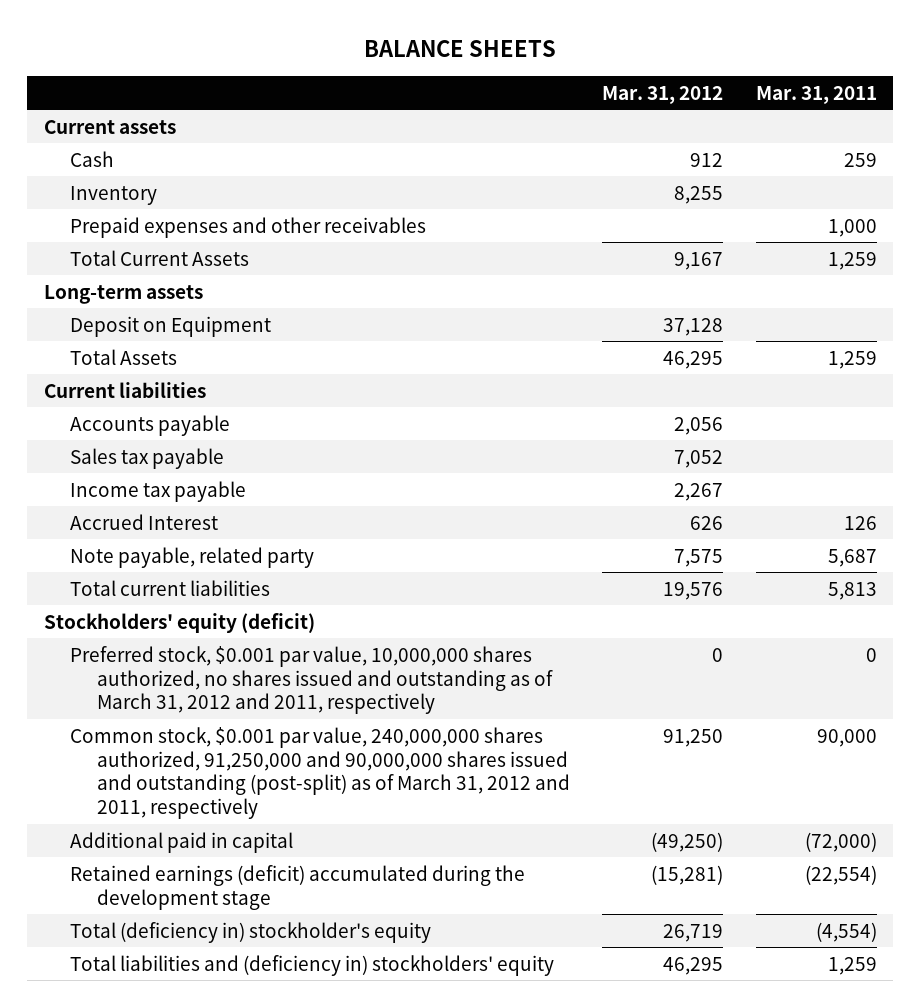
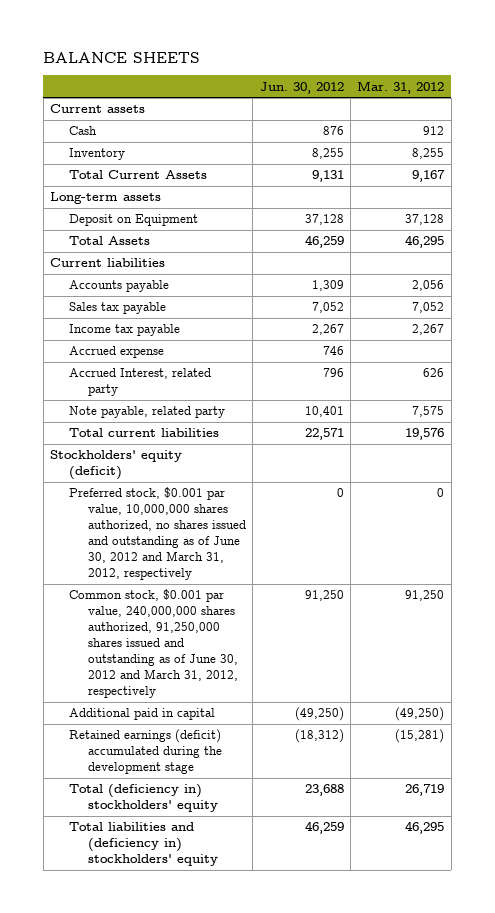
[755,85,877,104] Mar. 31, 2011 -> none
none -> [259,81,344,94] Jun. 30, 2012
[70,216,427,238] Prepaid expenses and other receivables -> none
none -> [69,346,165,359] Accrued expense
[70,513,219,530] Accrued Interest -> [69,368,212,397] Accrued Interest, related party
[70,645,553,715] Preferred stock, $0.001 par value, 10,000,000 shares authorized, no shares issued and outstanding as of March 31, 2012 and 2011, respectively -> [69,487,246,581] Preferred stock, $0.001 par value, 10,000,000 shares authorized, no shares issued and outstanding as of June 30, 2012 and March 31, 2012, respectively
[70,726,570,820] Common stock, $0.001 par value, 240,000,000 shares authorized, 91,250,000 and 90,000,000 shares issued and outstanding (post-split) as of March 31, 2012 and 2011, respectively -> [69,589,238,698] Common stock, $0.001 par value, 240,000,000 shares authorized, 91,250,000 shares issued and outstanding as of June 30, 2012 and March 31, 2012, respectively
[70,921,432,943] Total (deficiency in) stockholder's equity -> [69,784,218,813] Total (deficiency in) stockholders' equity

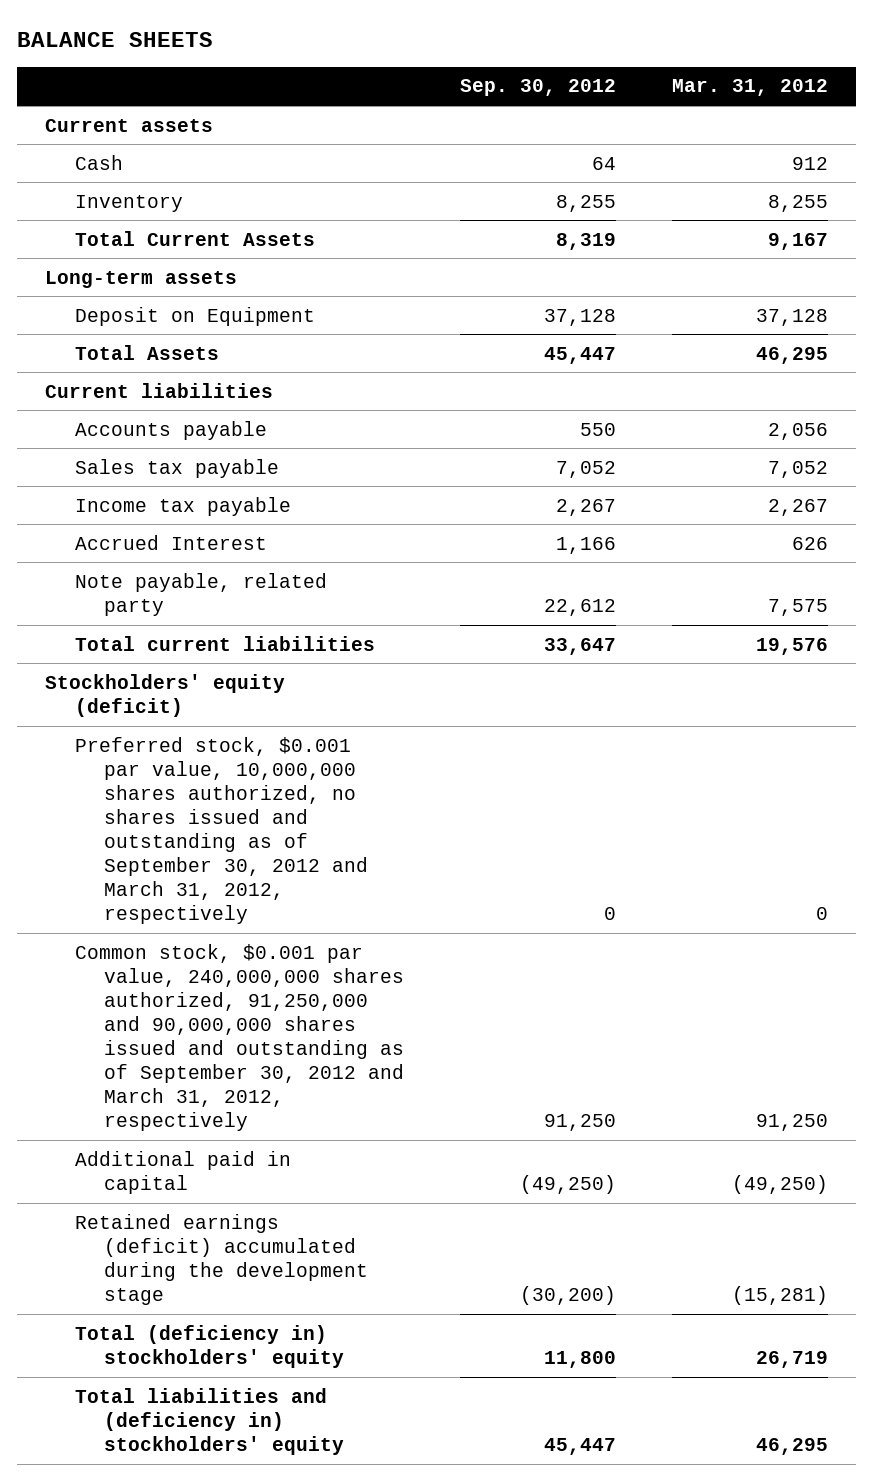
[259,81,344,94] Jun. 30, 2012 -> none
none -> [459,79,616,97] Sep. 30, 2012
[69,346,165,359] Accrued expense -> none
[69,368,212,397] Accrued Interest, related party -> [74,534,267,550] Accrued Interest
[69,487,246,581] Preferred stock, $0.001 par value, 10,000,000 shares authorized, no shares issued and outstanding as of June 30, 2012 and March 31, 2012, respectively -> [74,736,369,925] Preferred stock, $0.001 par value, 10,000,000 shares authorized, no shares issued and outstanding as of September 30, 2012 and March 31, 2012, respectively
[69,589,238,698] Common stock, $0.001 par value, 240,000,000 shares authorized, 91,250,000 shares issued and outstanding as of June 30, 2012 and March 31, 2012, respectively -> [74,943,405,1132] Common stock, $0.001 par value, 240,000,000 shares authorized, 91,250,000 and 90,000,000 shares issued and outstanding as of September 30, 2012 and March 31, 2012, respectively

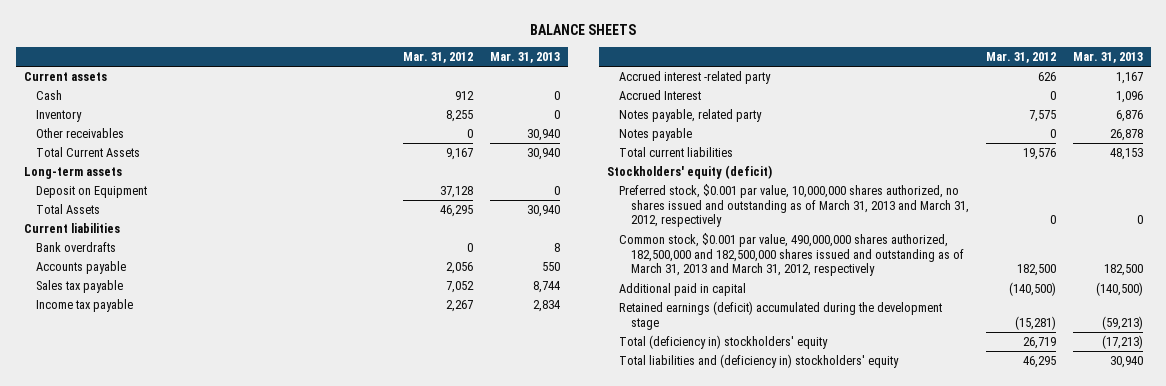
[459,79,616,97] Sep. 30, 2012 -> none
none -> [489,52,560,64] Mar. 31, 2013
none -> [36,128,125,139] Other receivables
none -> [36,242,117,253] Bank overdrafts
none -> [619,71,772,85] Accrued interest -related party
[791,536,828,550] 626 -> [1050,91,1057,101] 0
[74,572,327,616] Note payable, related party -> [619,109,763,123] Notes payable, related party
none -> [619,128,693,142] Notes payable
[74,736,369,925] Preferred stock, $0.001 par value, 10,000,000 shares authorized, no shares issued and outstanding as of September 30, 2012 and March 31, 2012, respectively -> [619,184,970,228] Preferred stock, $0.001 par value, 10,000,000 shares authorized, no shares issued and outstanding as of March 31, 2013 and March 31, 2012, respectively
[74,943,405,1132] Common stock, $0.001 par value, 240,000,000 shares authorized, 91,250,000 and 90,000,000 shares issued and outstanding as of September 30, 2012 and March 31, 2012, respectively -> [619,233,965,277] Common stock, $0.001 par value, 490,000,000 shares authorized, 182,500,000 and 182,500,000 shares issued and outstanding as of March 31, 2013 and March 31, 2012, respectively
[755,1114,828,1132] 91,250 -> [1017,264,1057,277] 182,500
[731,1174,828,1194] (49,250) -> [1009,282,1057,297] (140,500)

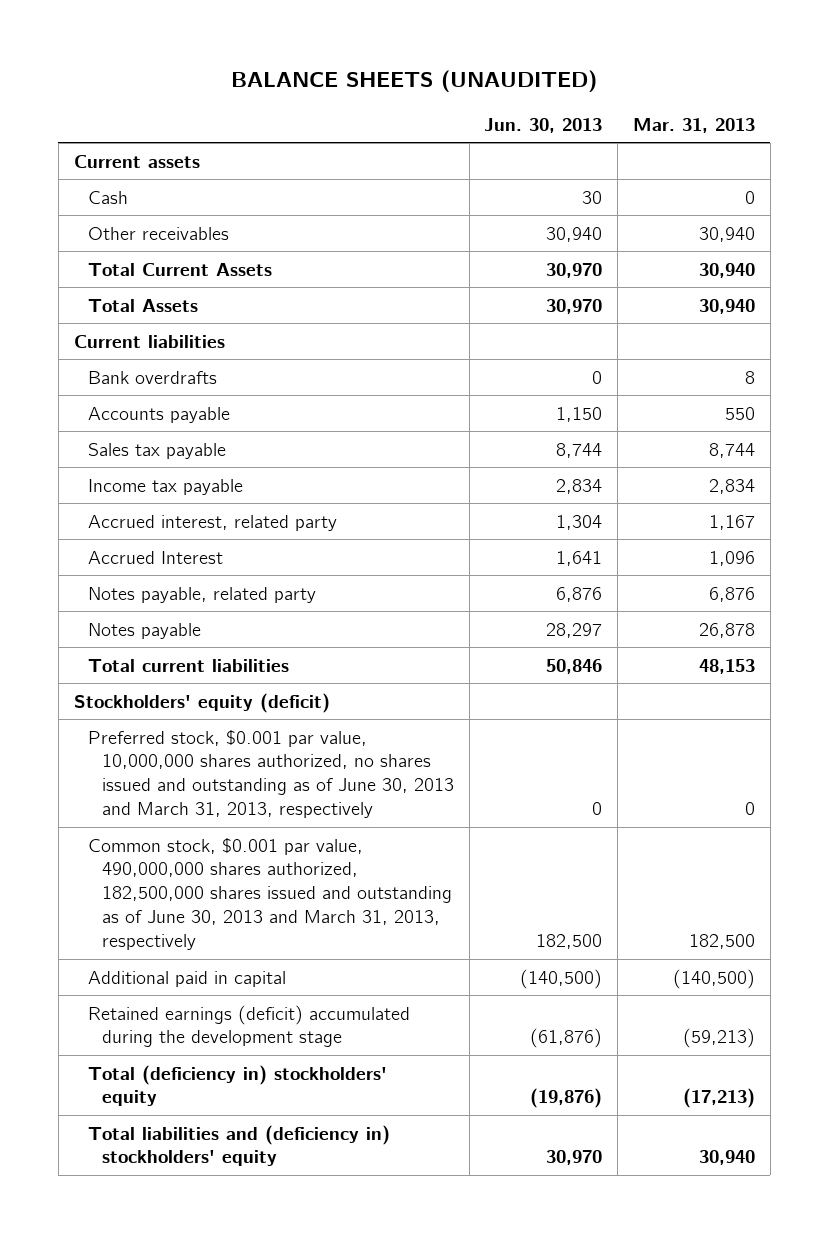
[530,23,637,35] BALANCE SHEETS -> [231,70,598,93] BALANCE SHEETS (UNAUDITED)
[402,52,473,64] Mar. 31, 2012 -> none
none -> [484,117,603,133] Jun. 30, 2013
[36,110,83,123] Inventory -> none
[23,167,122,180] Long-term assets -> none
[36,186,148,199] Deposit on Equipment -> none
[619,71,772,85] Accrued interest -related party -> [87,514,337,531] Accrued interest, related party
[619,184,970,228] Preferred stock, $0.001 par value, 10,000,000 shares authorized, no shares issued and outstanding as of March 31, 2013 and March 31, 2012, respectively -> [87,729,454,819] Preferred stock, $0.001 par value, 10,000,000 shares authorized, no shares issued and outstanding as of June 30, 2013 and March 31, 2013, respectively
[619,233,965,277] Common stock, $0.001 par value, 490,000,000 shares authorized, 182,500,000 and 182,500,000 shares issued and outstanding as of March 31, 2013 and March 31, 2012, respectively -> [87,837,452,951] Common stock, $0.001 par value, 490,000,000 shares authorized, 182,500,000 shares issued and outstanding as of June 30, 2013 and March 31, 2013, respectively

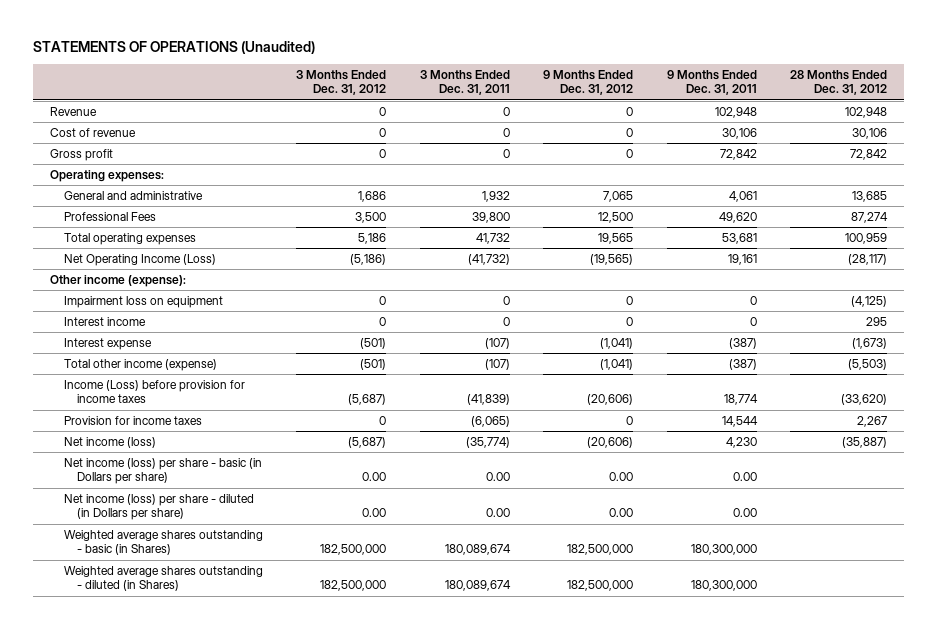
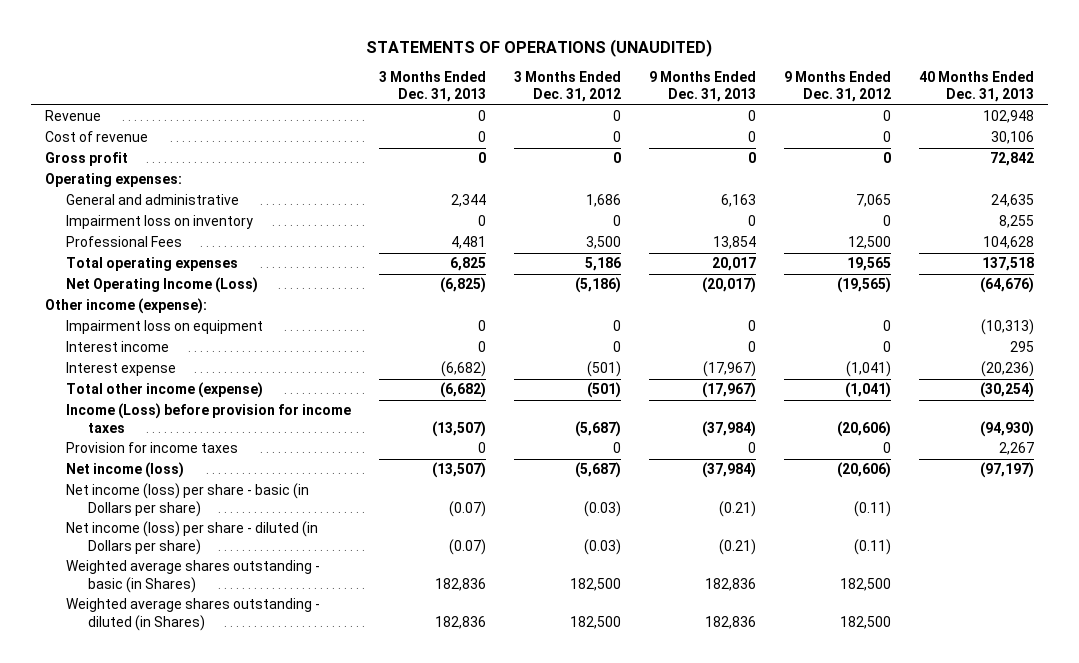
[33,40,316,54] STATEMENTS OF OPERATIONS (Unaudited) -> [366,38,713,57] STATEMENTS OF OPERATIONS (UNAUDITED)
[419,69,510,96] 3 Months Ended Dec. 31, 2011 -> none
[666,69,757,96] 9 Months Ended Dec. 31, 2011 -> none
[790,69,888,96] 28 Months Ended Dec. 31, 2012 -> none
none -> [379,70,487,103] 3 Months Ended Dec. 31, 2013
none -> [649,70,757,103] 9 Months Ended Dec. 31, 2013
none -> [918,70,1034,103] 40 Months Ended Dec. 31, 2013
none -> [66,215,254,230] Impairment loss on inventory
[362,472,387,482] 0.00 -> [584,500,622,517] (0.03)
[609,472,634,482] 0.00 -> [853,500,891,517] (0.11)
[362,508,387,518] 0.00 -> [584,538,622,555] (0.03)
[609,508,634,518] 0.00 -> [853,538,891,555] (0.11)
[320,544,387,556] 182,500,000 -> [570,577,622,591] 182,500
[567,544,634,556] 182,500,000 -> [839,577,891,591] 182,500
[320,580,387,592] 182,500,000 -> [570,615,622,629] 182,500
[567,580,634,592] 182,500,000 -> [839,615,891,629] 182,500

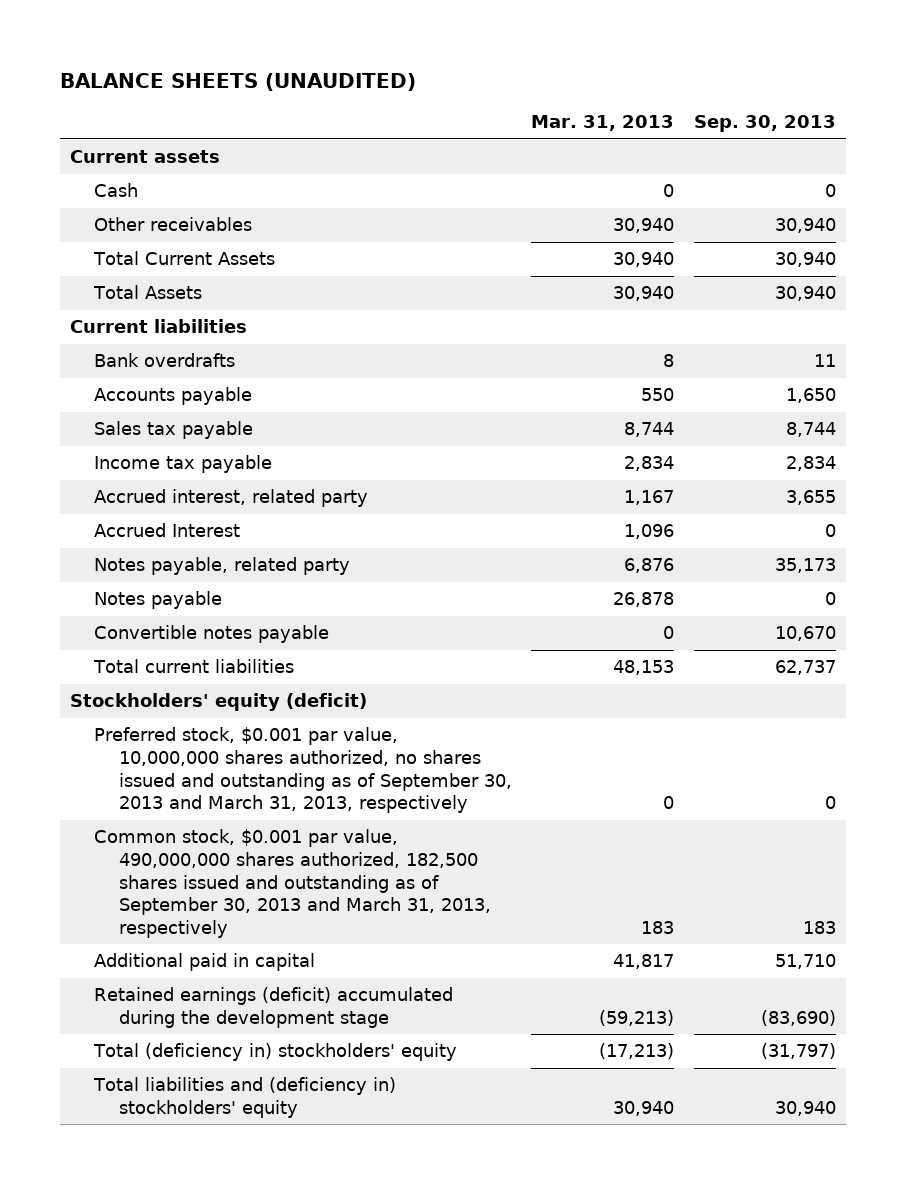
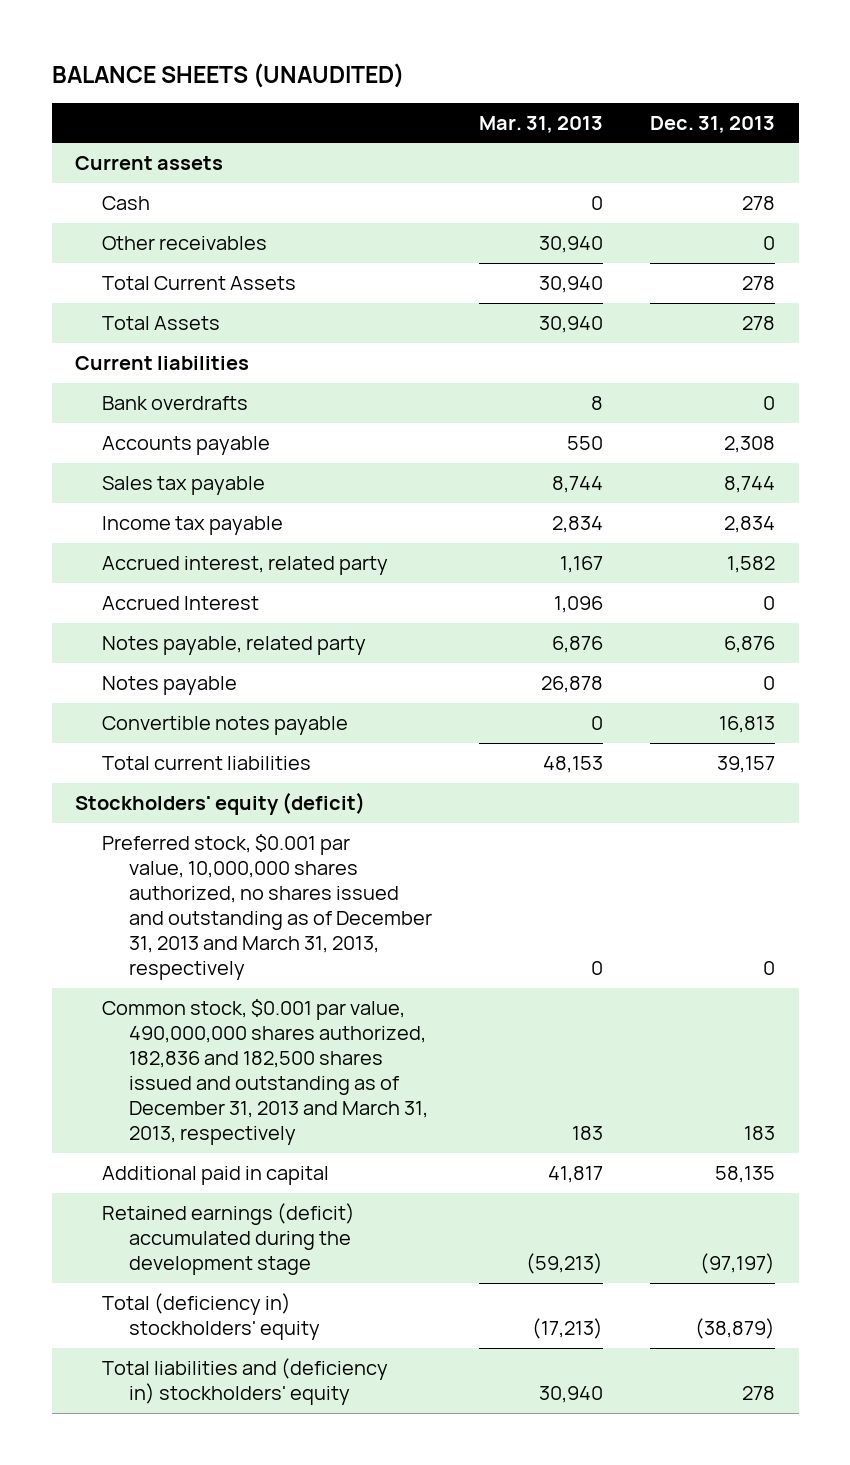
[694,115,837,133] Sep. 30, 2013 -> none
none -> [650,115,776,133] Dec. 31, 2013
[94,727,512,814] Preferred stock, $0.001 par value, 10,000,000 shares authorized, no shares issued and outstanding as of September 30, 2013 and March 31, 2013, respectively -> [101,834,432,981] Preferred stock, $0.001 par value, 10,000,000 shares authorized, no shares issued and outstanding as of December 31, 2013 and March 31, 2013, respectively
[94,829,491,938] Common stock, $0.001 par value, 490,000,000 shares authorized, 182,500 shares issued and outstanding as of September 30, 2013 and March 31, 2013, respectively -> [101,999,428,1146] Common stock, $0.001 par value, 490,000,000 shares authorized, 182,836 and 182,500 shares issued and outstanding as of December 31, 2013 and March 31, 2013, respectively

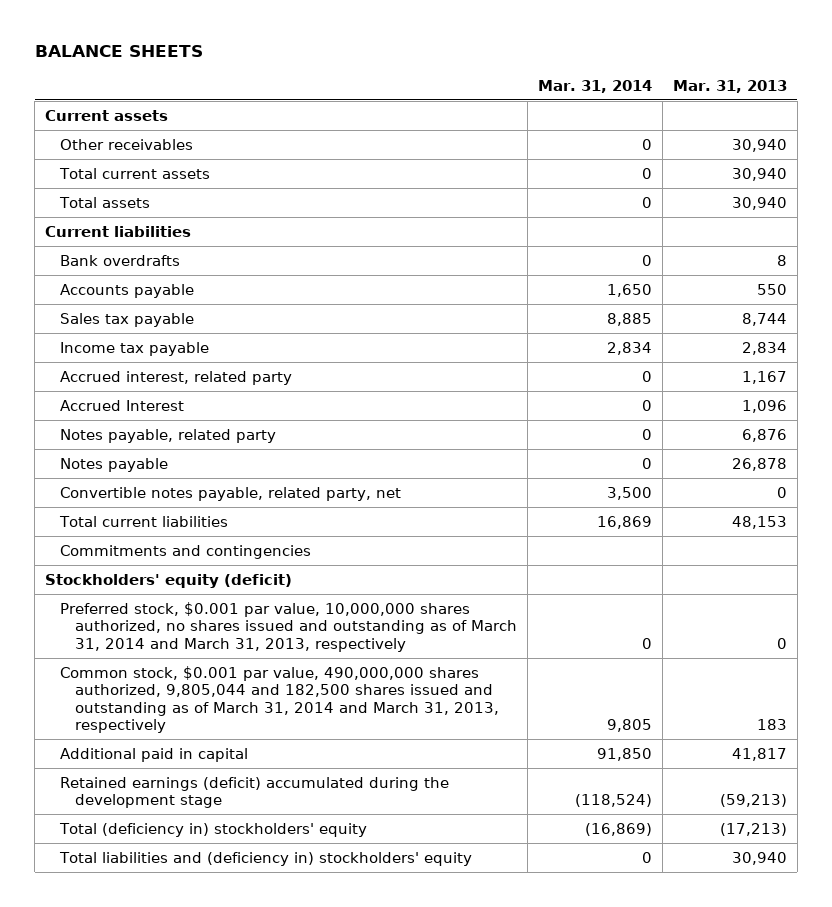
[51,62,404,88] BALANCE SHEETS (UNAUDITED) -> [34,44,203,57] BALANCE SHEETS
[650,115,776,133] Dec. 31, 2013 -> none
none -> [538,79,653,93] Mar. 31, 2014
[101,196,150,211] Cash -> none
[101,276,296,291] Total Current Assets -> [59,167,211,179] Total current assets
[101,316,220,331] Total Assets -> [59,196,151,208] Total assets
[101,716,348,736] Convertible notes payable -> [60,486,402,501] Convertible notes payable, related party, net
none -> [60,544,312,559] Commitments and contingencies
[101,834,432,981] Preferred stock, $0.001 par value, 10,000,000 shares authorized, no shares issued and outstanding as of December 31, 2013 and March 31, 2013, respectively -> [60,601,518,652] Preferred stock, $0.001 par value, 10,000,000 shares authorized, no shares issued and outstanding as of March 31, 2014 and March 31, 2013, respectively
[101,999,428,1146] Common stock, $0.001 par value, 490,000,000 shares authorized, 182,836 and 182,500 shares issued and outstanding as of December 31, 2013 and March 31, 2013, respectively -> [60,665,500,734] Common stock, $0.001 par value, 490,000,000 shares authorized, 9,805,044 and 182,500 shares issued and outstanding as of March 31, 2014 and March 31, 2013, respectively

